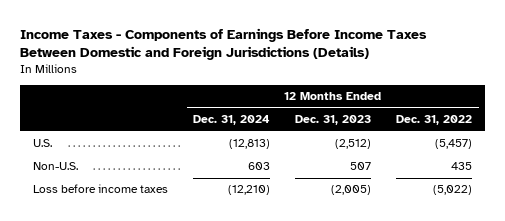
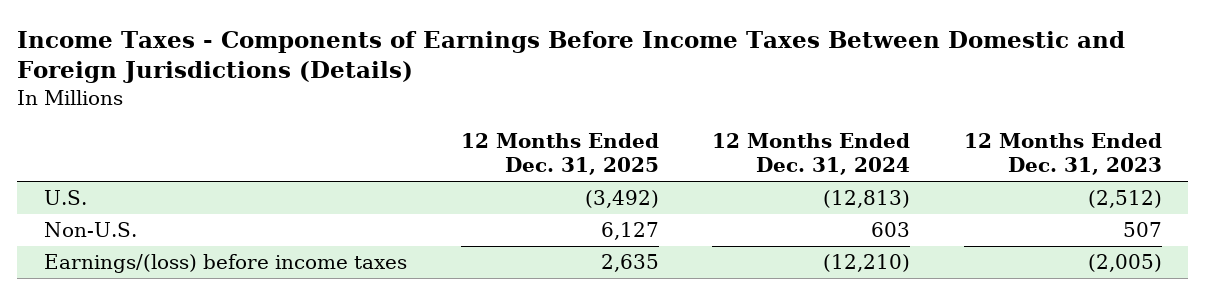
[396,115,473,126] Dec. 31, 2022 -> none
none -> [460,132,659,176] 12 Months Ended Dec. 31, 2025
[32,184,168,194] Loss before income taxes -> [44,254,408,274] Earnings/(loss) before income taxes

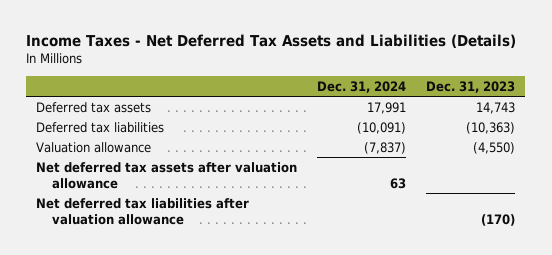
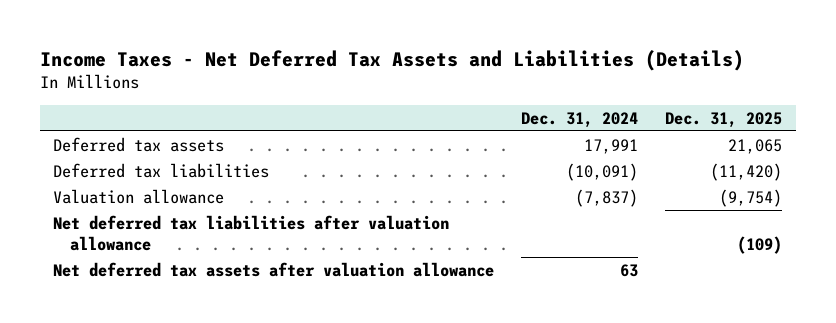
[426,80,516,93] Dec. 31, 2023 -> none
none -> [665,111,783,128] Dec. 31, 2025
[36,161,298,189] Net deferred tax assets after valuation allowance -> [53,261,495,277] Net deferred tax assets after valuation allowance

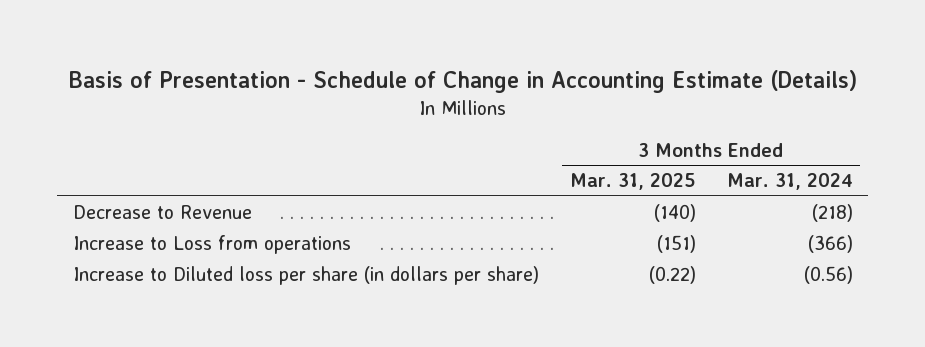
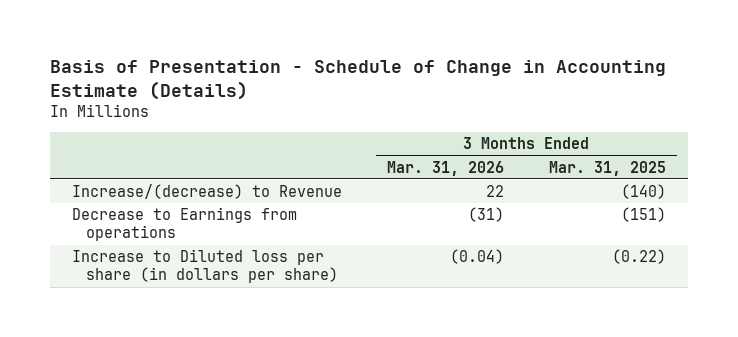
[726,173,853,191] Mar. 31, 2024 -> none
none -> [386,160,504,176] Mar. 31, 2026
[72,205,252,220] Decrease to Revenue -> [72,184,343,200] Increase/(decrease) to Revenue
[72,235,351,255] Increase to Loss from operations -> [72,207,298,242] Decrease to Earnings from operations

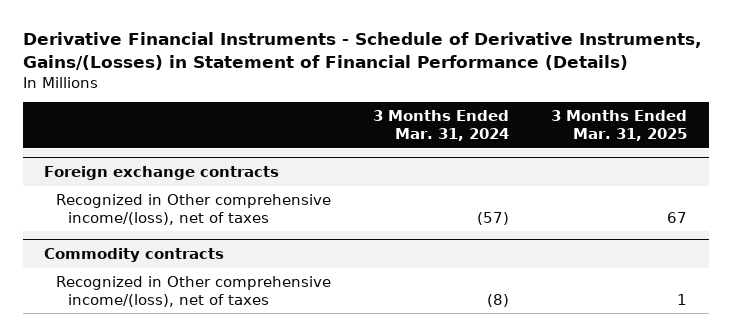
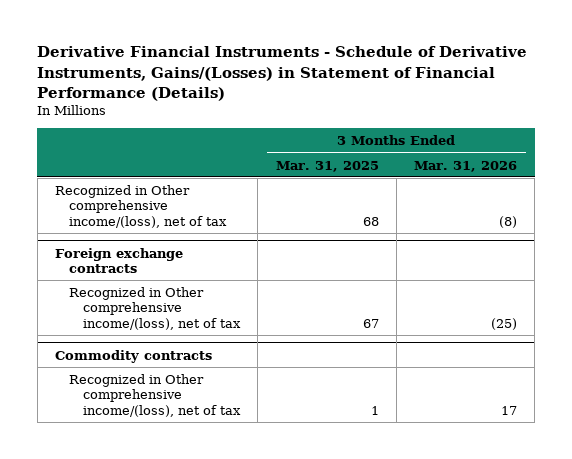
[373,110,510,142] 3 Months Ended Mar. 31, 2024 -> none
none -> [414,160,518,172] Mar. 31, 2026
none -> [55,184,227,228] Recognized in Other comprehensive income/(loss), net of tax
[55,194,331,225] Recognized in Other comprehensive income/(loss), net of taxes -> [68,286,241,330] Recognized in Other comprehensive income/(loss), net of tax
[55,276,331,307] Recognized in Other comprehensive income/(loss), net of taxes -> [68,373,241,417] Recognized in Other comprehensive income/(loss), net of tax

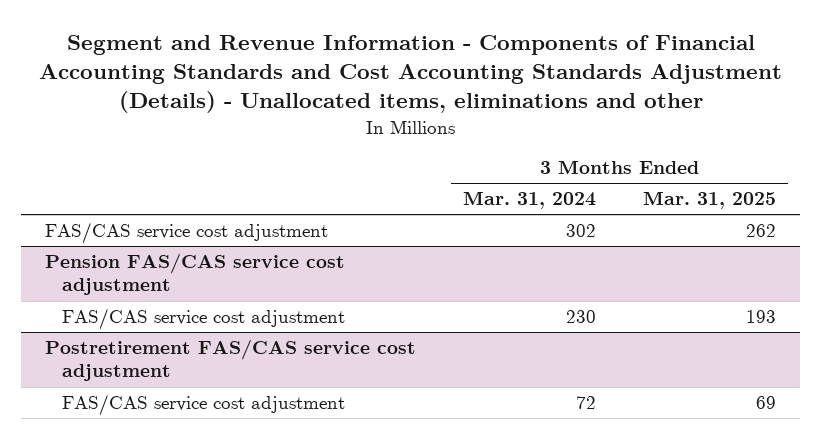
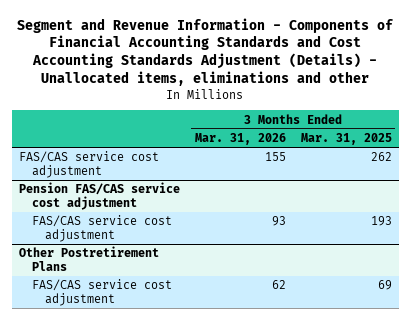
[463,191,597,210] Mar. 31, 2024 -> none
none -> [194,133,286,146] Mar. 31, 2026
[44,338,416,382] Postretirement FAS/CAS service cost adjustment -> [19,246,160,271] Other Postretirement Plans

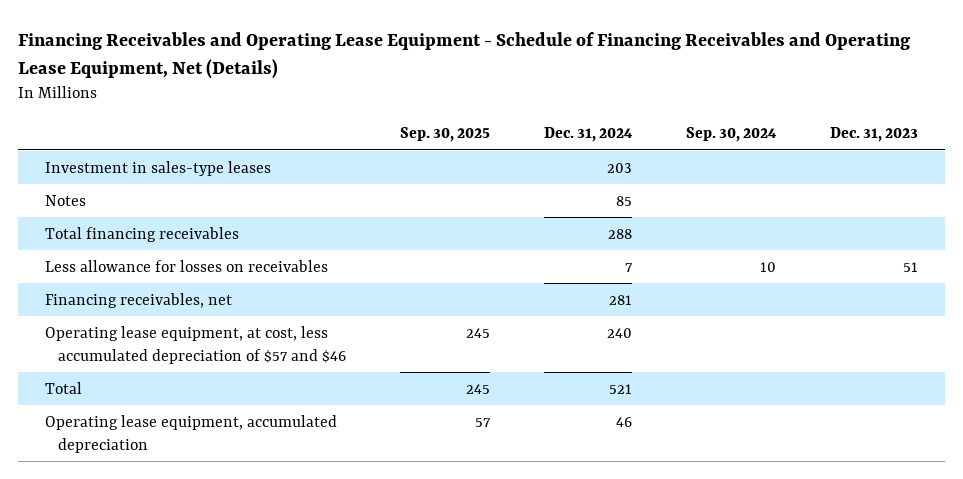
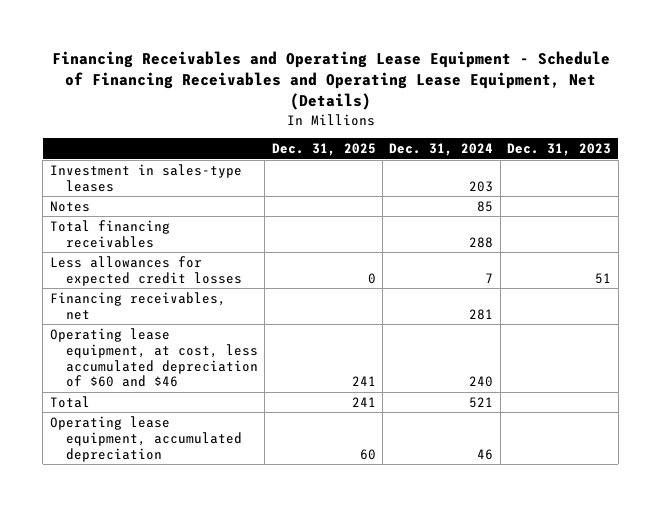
[399,127,490,143] Sep. 30, 2025 -> none
[686,127,778,143] Sep. 30, 2024 -> none
none -> [271,143,376,157] Dec. 31, 2025
[44,259,328,272] Less allowance for losses on receivables -> [49,255,243,286] Less allowances for expected credit losses
[44,325,346,364] Operating lease equipment, at cost, less accumulated depreciation of $57 and $46 -> [49,327,259,388] Operating lease equipment, at cost, less accumulated depreciation of $60 and $46

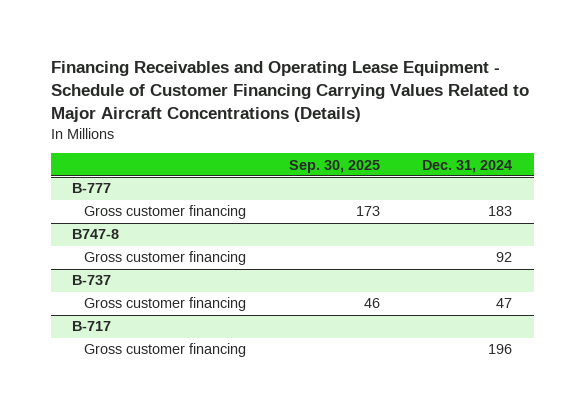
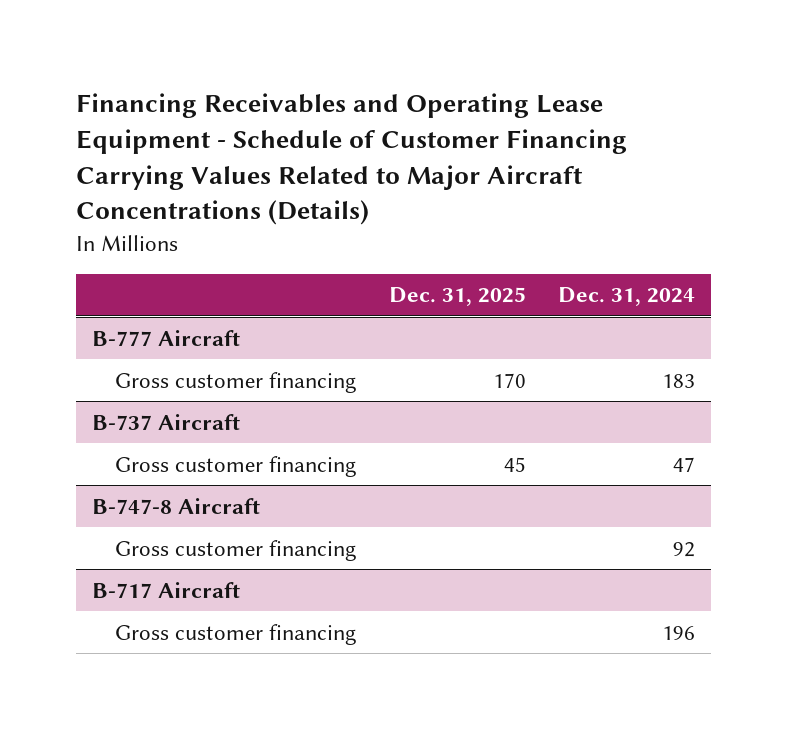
[288,159,380,173] Sep. 30, 2025 -> none
none -> [388,287,526,307] Dec. 31, 2025
[71,183,111,194] B-777 -> [92,329,241,346] B-777 Aircraft
[71,229,119,240] B747-8 -> none
[84,251,247,266] Gross customer financing -> none
[71,275,111,286] B-737 -> [92,413,241,430] B-737 Aircraft
none -> [92,497,261,514] B-747-8 Aircraft
none -> [115,539,357,561] Gross customer financing
[71,321,111,332] B-717 -> [92,581,241,598] B-717 Aircraft

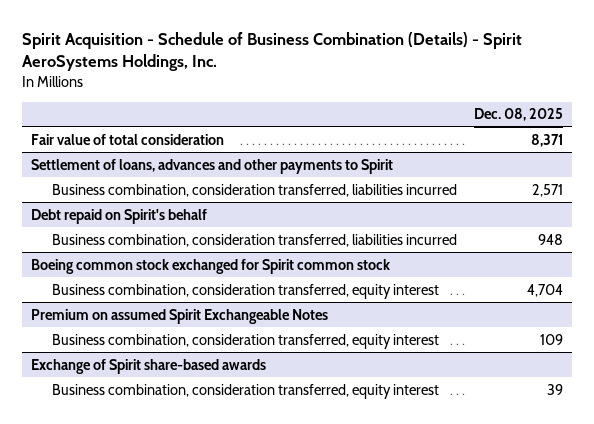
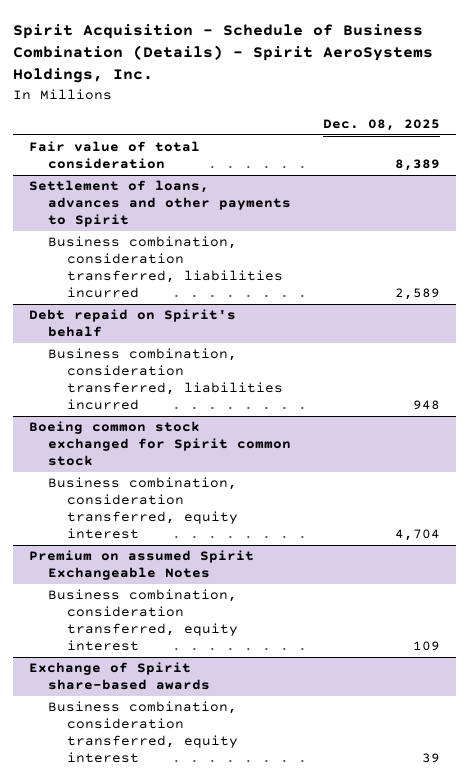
[530,133,563,147] 8,371 -> [395,159,441,172] 8,389
[531,183,563,197] 2,571 -> [395,288,441,301] 2,589

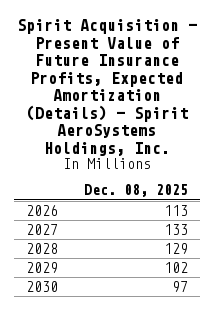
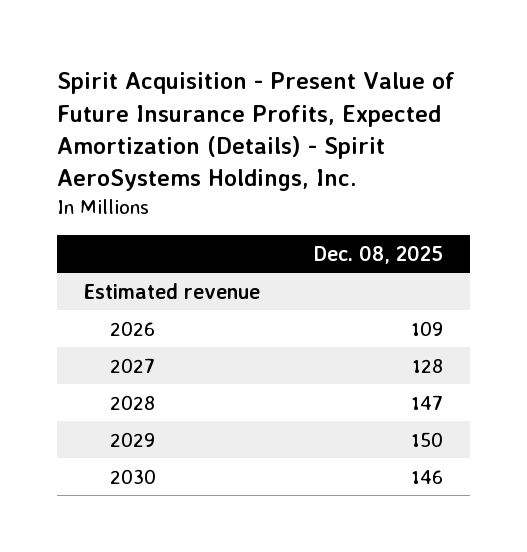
none -> [84,282,261,299] Estimated revenue
[163,204,188,216] 113 -> [410,320,443,336] 109
[163,223,188,235] 133 -> [411,358,443,373] 128
[163,242,188,254] 129 -> [410,394,443,410] 147
[163,261,188,273] 102 -> [410,431,443,447] 150
[171,280,188,292] 97 -> [410,469,443,484] 146

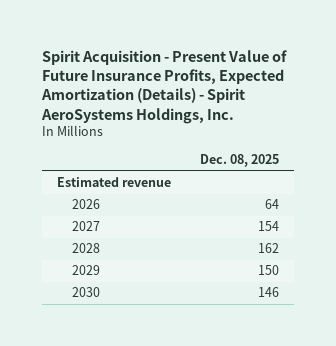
[410,320,443,336] 109 -> [265,199,280,210] 64
[411,358,443,373] 128 -> [258,221,280,232] 154
[410,394,443,410] 147 -> [258,243,280,254] 162

